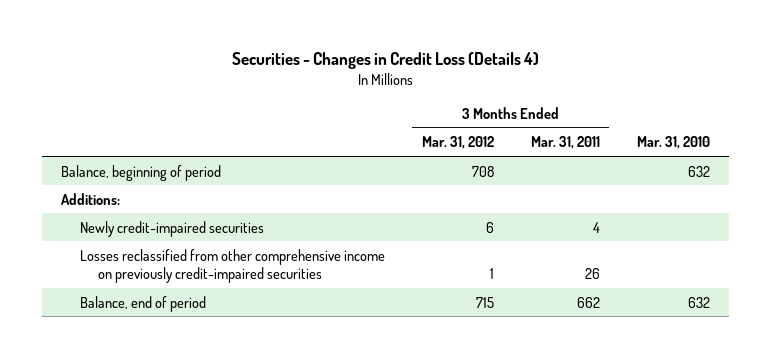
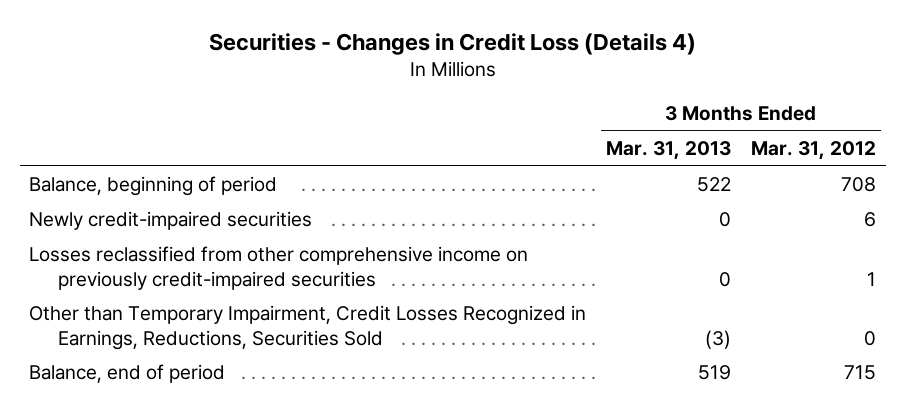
[530,136,600,150] Mar. 31, 2011 -> none
[637,136,711,150] Mar. 31, 2010 -> none
none -> [606,141,732,161] Mar. 31, 2013
[60,192,120,205] Additions: -> none
none -> [29,305,587,350] Other than Temporary Impairment, Credit Losses Recognized in Earnings, Reductions, Securities Sold

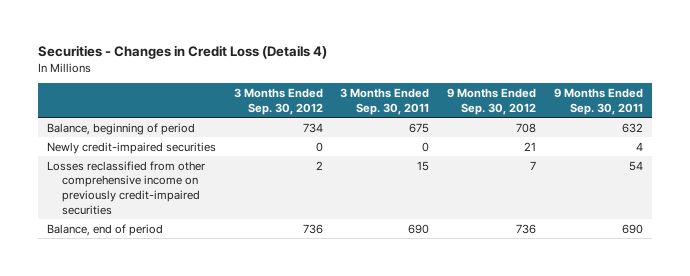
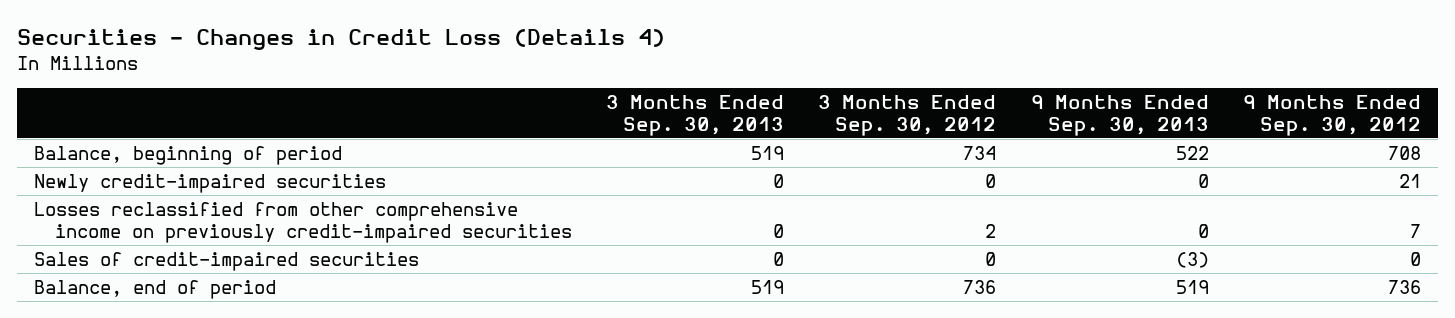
[340,88,430,115] 3 Months Ended Sep. 30, 2011 -> none
[554,88,644,115] 9 Months Ended Sep. 30, 2011 -> none
none -> [606,95,785,136] 3 Months Ended Sep. 30, 2013
none -> [1030,95,1209,136] 9 Months Ended Sep. 30, 2013
none -> [34,251,420,271] Sales of credit-impaired securities

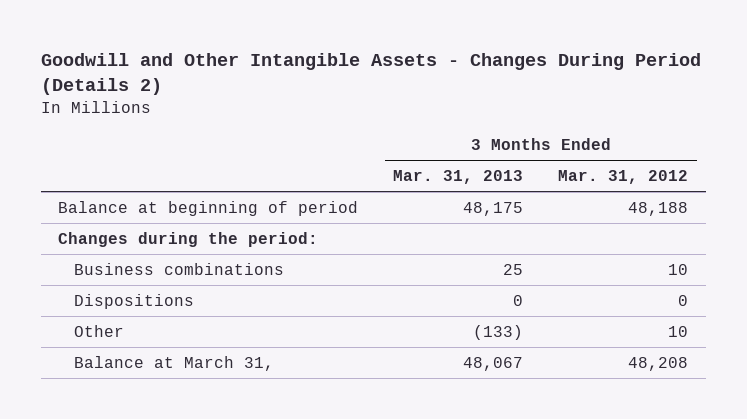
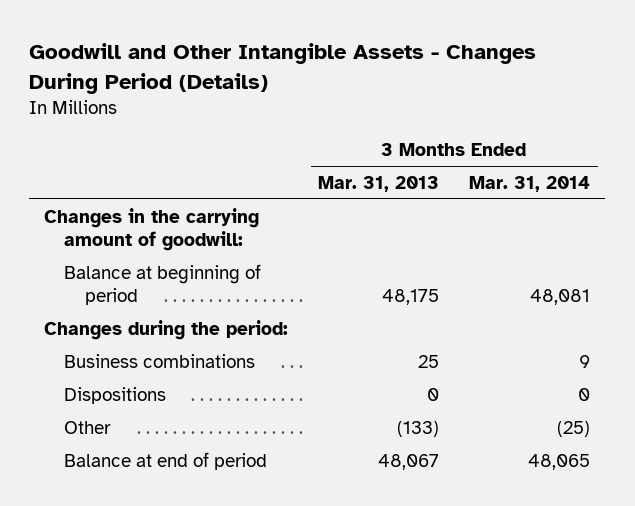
[40,53,701,96] Goodwill and Other Intangible Assets - Changes During Period (Details 2) -> [29,42,537,94] Goodwill and Other Intangible Assets - Changes During Period (Details)
[558,170,689,185] Mar. 31, 2012 -> none
none -> [469,175,591,192] Mar. 31, 2014
none -> [44,207,260,252] Changes in the carrying amount of goodwill:
[74,355,275,371] Balance at March 31, -> [64,451,268,470] Balance at end of period

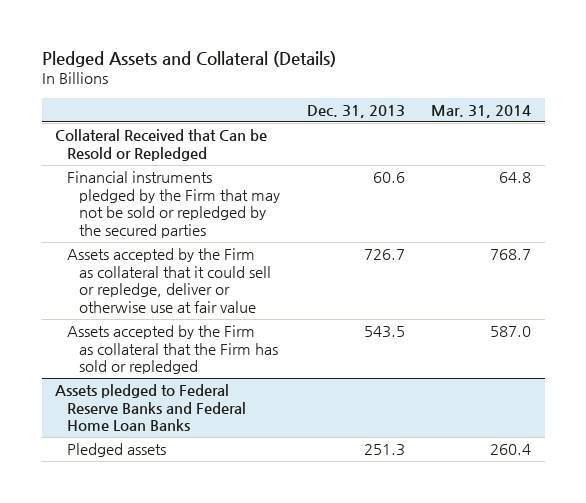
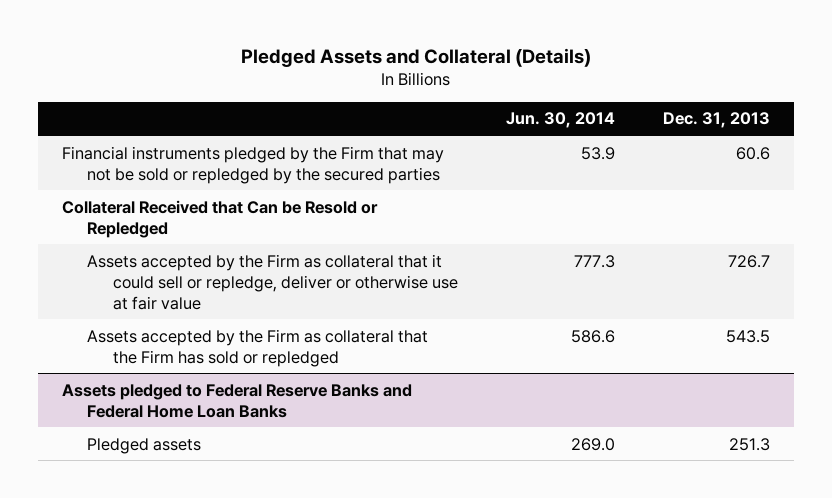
[431,104,532,118] Mar. 31, 2014 -> none
none -> [505,112,615,129] Jun. 30, 2014
[54,129,267,161] Collateral Received that Can be Resold or Repledged -> [61,199,378,238] Collateral Received that Can be Resold or Repledged

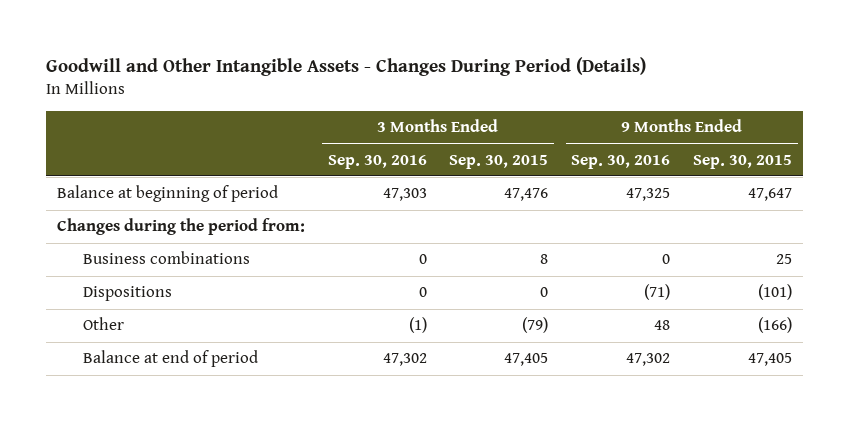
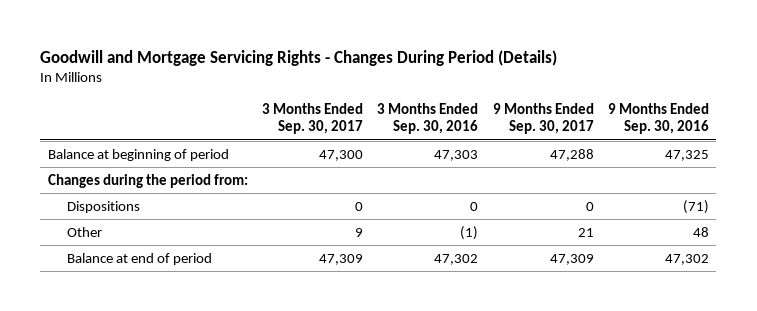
[45,56,646,76] Goodwill and Other Intangible Assets - Changes During Period (Details) -> [40,49,558,66] Goodwill and Mortgage Servicing Rights - Changes During Period (Details)
[449,154,549,169] Sep. 30, 2015 -> none
[693,154,793,169] Sep. 30, 2015 -> none
none -> [261,103,363,135] 3 Months Ended Sep. 30, 2017
none -> [492,103,594,135] 9 Months Ended Sep. 30, 2017
[82,251,250,265] Business combinations -> none

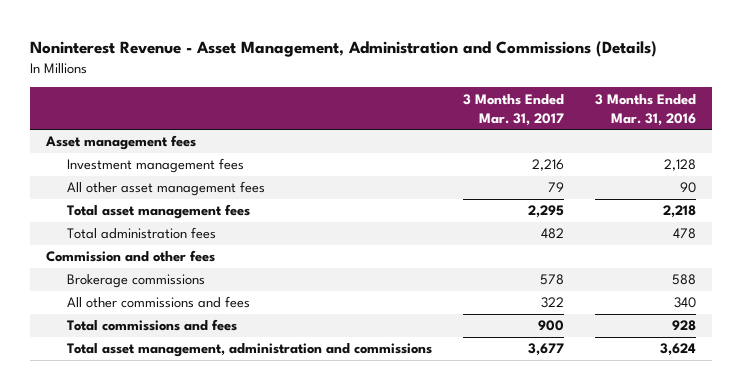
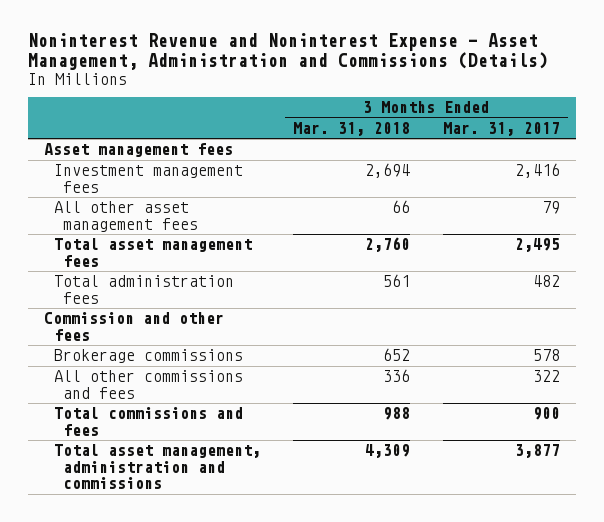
[30,40,658,57] Noninterest Revenue - Asset Management, Administration and Commissions (Details) -> [27,33,548,71] Noninterest Revenue and Noninterest Expense - Asset Management, Administration and Commissions (Details)
[594,93,696,126] 3 Months Ended Mar. 31, 2016 -> none
none -> [293,122,411,137] Mar. 31, 2018
[531,159,564,172] 2,216 -> [514,163,560,179] 2,416
[527,205,564,219] 2,295 -> [514,238,560,253] 2,495
[527,343,564,357] 3,677 -> [514,444,560,459] 3,877

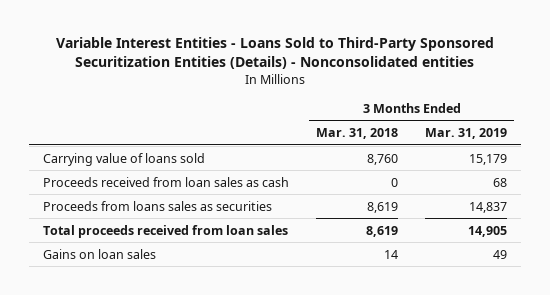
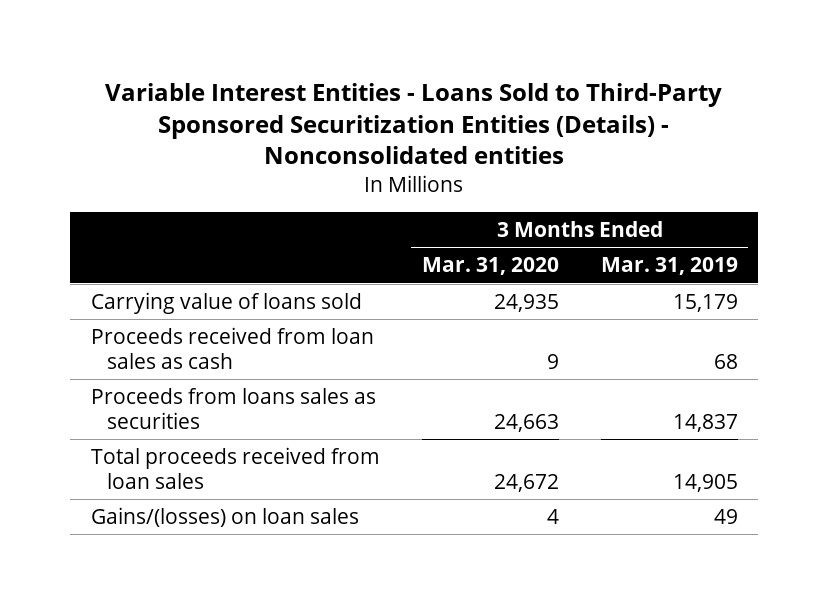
[316,128,399,140] Mar. 31, 2018 -> none
none -> [421,257,559,276] Mar. 31, 2020
[42,248,156,259] Gains on loan sales -> [90,506,359,527] Gains/(losses) on loan sales

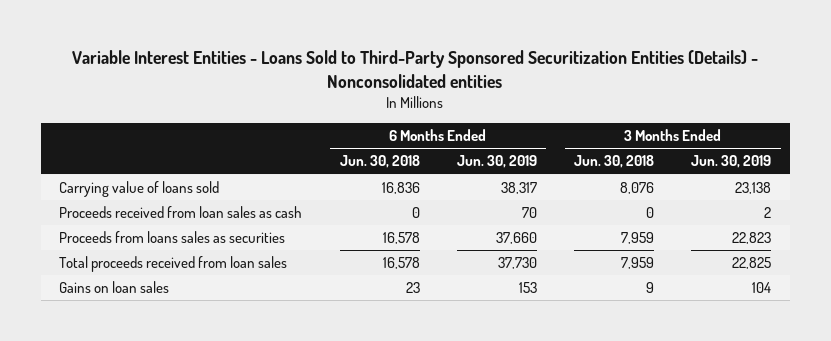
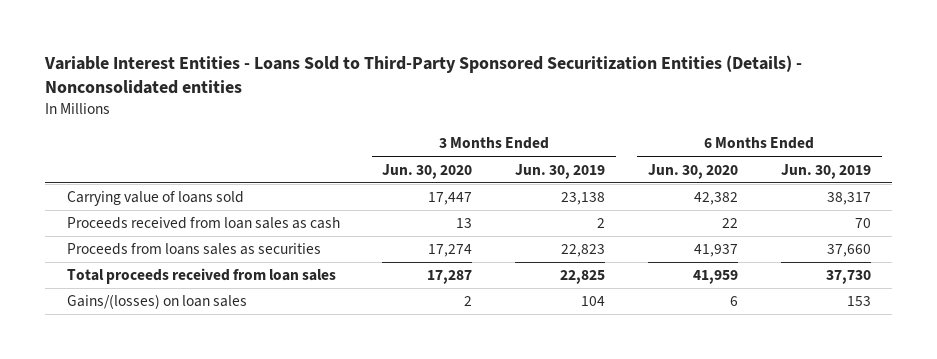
[339,155,420,169] Jun. 30, 2018 -> none
[574,155,655,169] Jun. 30, 2018 -> none
none -> [382,163,473,179] Jun. 30, 2020
none -> [648,163,739,179] Jun. 30, 2020
[59,281,170,294] Gains on loan sales -> [66,294,247,310] Gains/(losses) on loan sales

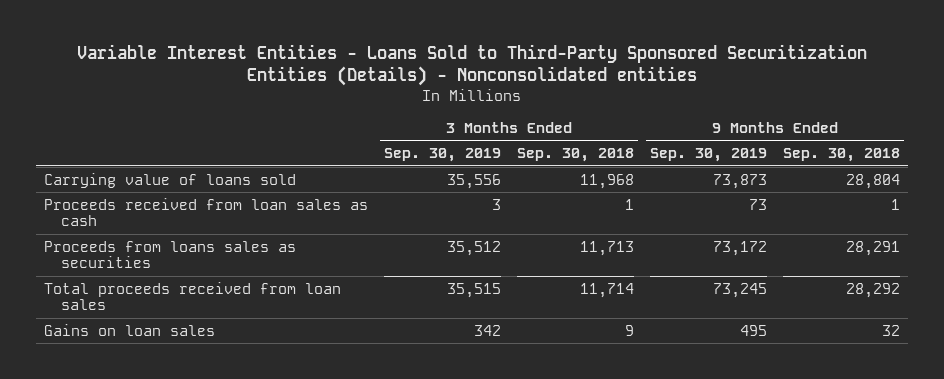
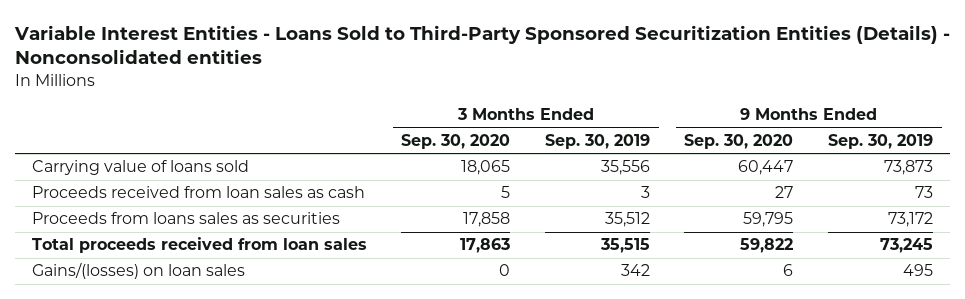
[516,148,634,163] Sep. 30, 2018 -> none
[782,148,900,163] Sep. 30, 2018 -> none
none -> [401,134,511,150] Sep. 30, 2020
none -> [684,134,794,150] Sep. 30, 2020
[44,323,216,336] Gains on loan sales -> [32,262,246,280] Gains/(losses) on loan sales

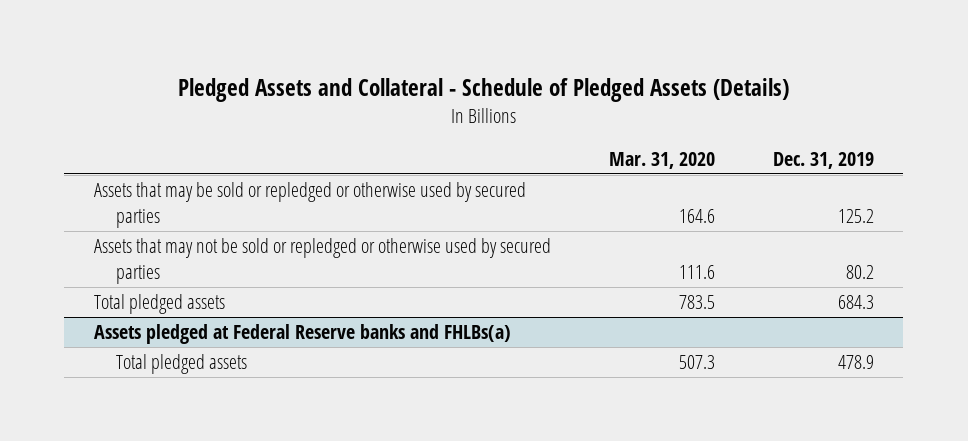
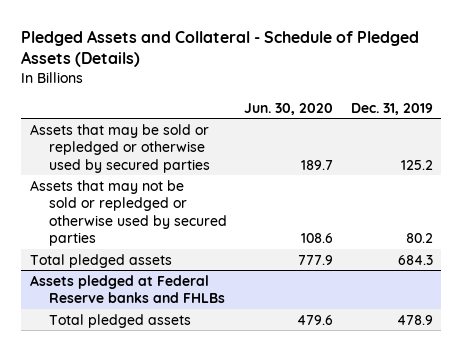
[608,151,715,169] Mar. 31, 2020 -> none
none -> [244,102,334,115] Jun. 30, 2020
[93,324,511,345] Assets pledged at Federal Reserve banks and FHLBs(a) -> [29,274,225,304] Assets pledged at Federal Reserve banks and FHLBs

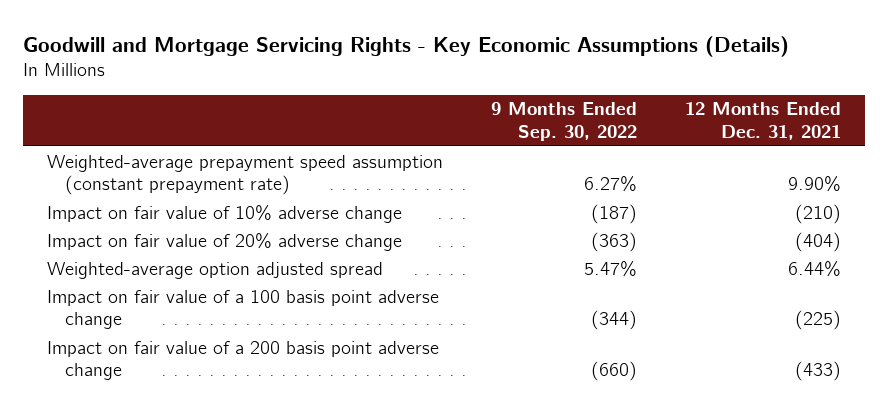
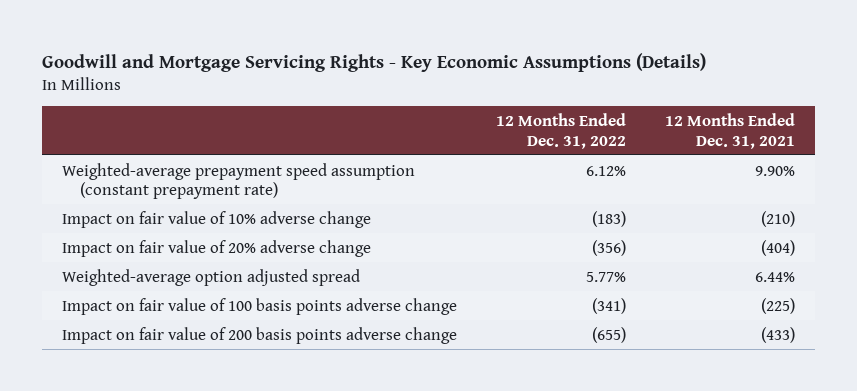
[491,102,638,141] 9 Months Ended Sep. 30, 2022 -> none
none -> [495,113,626,149] 12 Months Ended Dec. 31, 2022
[47,289,440,330] Impact on fair value of a 100 basis point adverse change -> [61,297,457,315] Impact on fair value of 100 basis points adverse change
[47,340,440,381] Impact on fair value of a 200 basis point adverse change -> [61,326,457,344] Impact on fair value of 200 basis points adverse change

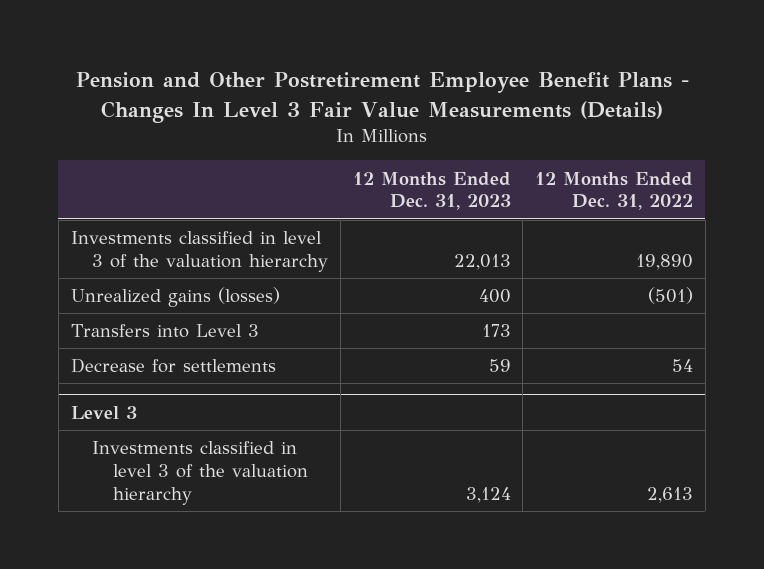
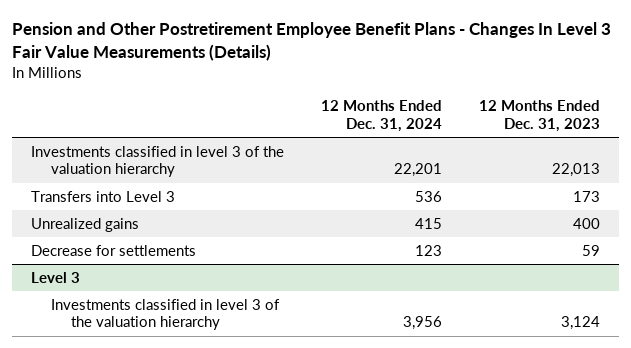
[535,171,694,211] 12 Months Ended Dec. 31, 2022 -> none
none -> [321,100,443,132] 12 Months Ended Dec. 31, 2024
[70,287,280,308] Unrealized gains (losses) -> none
none -> [30,217,139,232] Unrealized gains

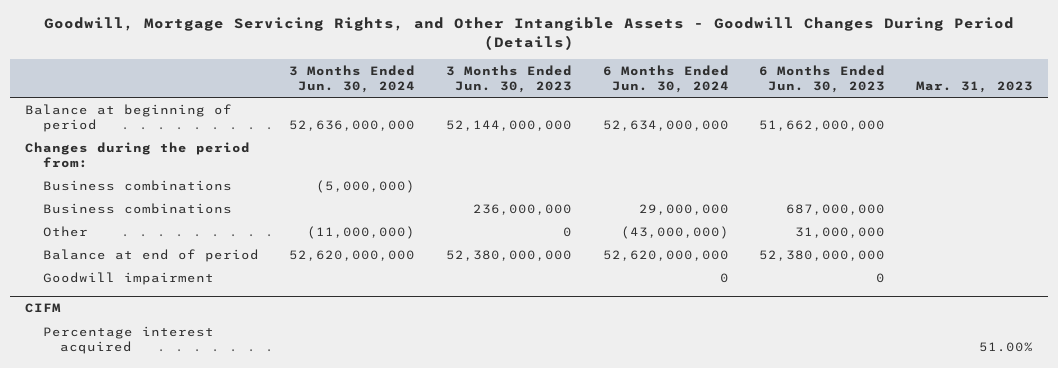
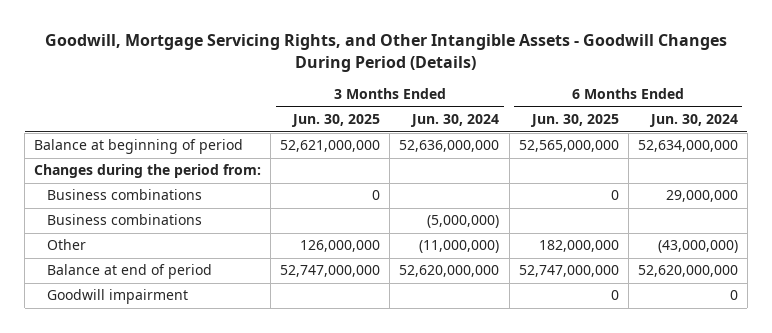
[445,64,572,93] 3 Months Ended Jun. 30, 2023 -> none
[759,64,886,93] 6 Months Ended Jun. 30, 2023 -> none
[915,80,1033,93] Mar. 31, 2023 -> none
none -> [291,114,381,128] Jun. 30, 2025
none -> [529,114,619,128] Jun. 30, 2025
[42,179,232,191] Business combinations -> [47,214,203,226] Business combinations
[25,303,62,314] CIFM -> none
[42,325,214,354] Percentage interest acquired -> none

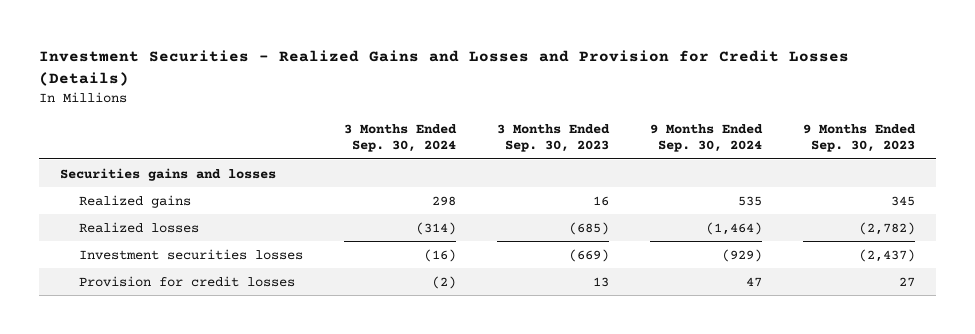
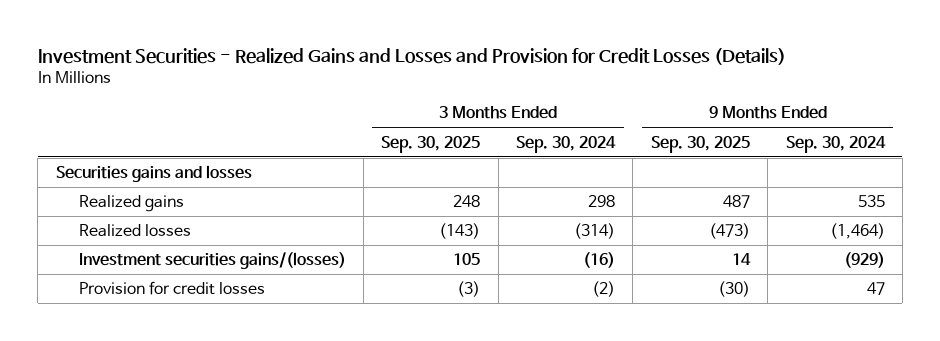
[496,124,610,153] 3 Months Ended Sep. 30, 2023 -> none
[803,124,917,153] 9 Months Ended Sep. 30, 2023 -> none
none -> [381,135,481,153] Sep. 30, 2025
none -> [650,135,750,153] Sep. 30, 2025
[78,248,303,260] Investment securities losses -> [78,252,346,270] Investment securities gains/(losses)

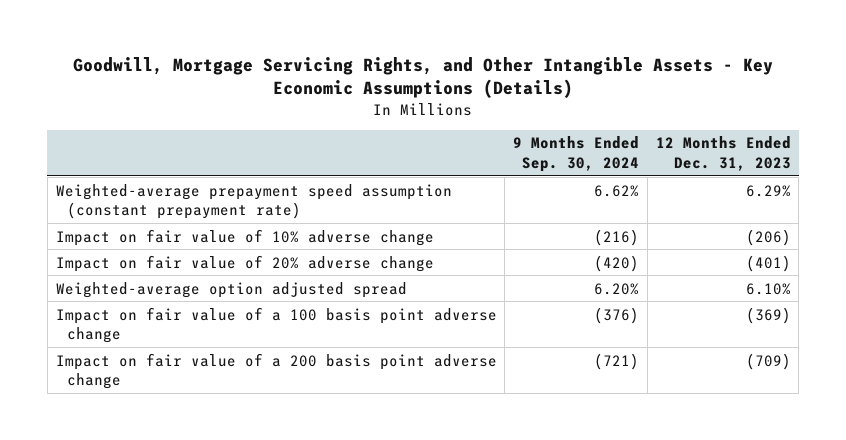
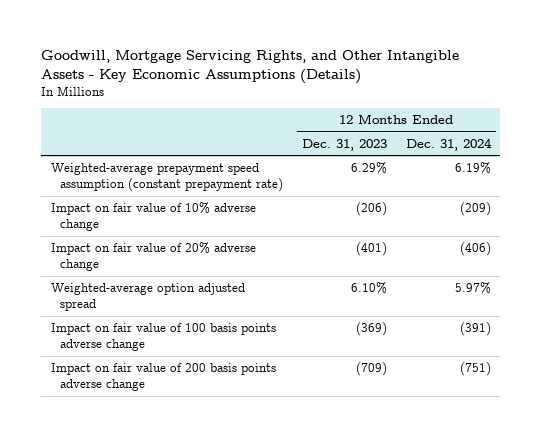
[513,136,640,172] 9 Months Ended Sep. 30, 2024 -> none
none -> [405,137,492,151] Dec. 31, 2024
[55,306,497,343] Impact on fair value of a 100 basis point adverse change -> [50,323,276,351] Impact on fair value of 100 basis points adverse change
[55,352,497,389] Impact on fair value of a 200 basis point adverse change -> [50,363,276,391] Impact on fair value of 200 basis points adverse change

